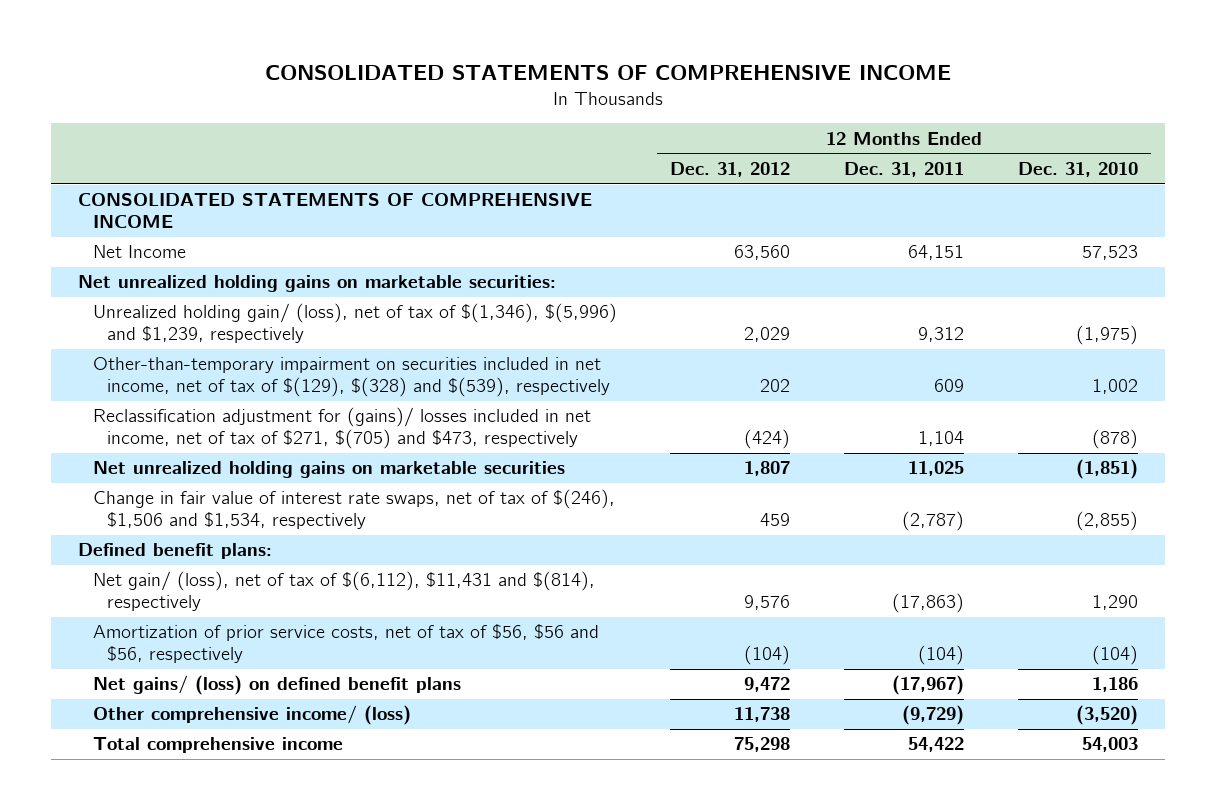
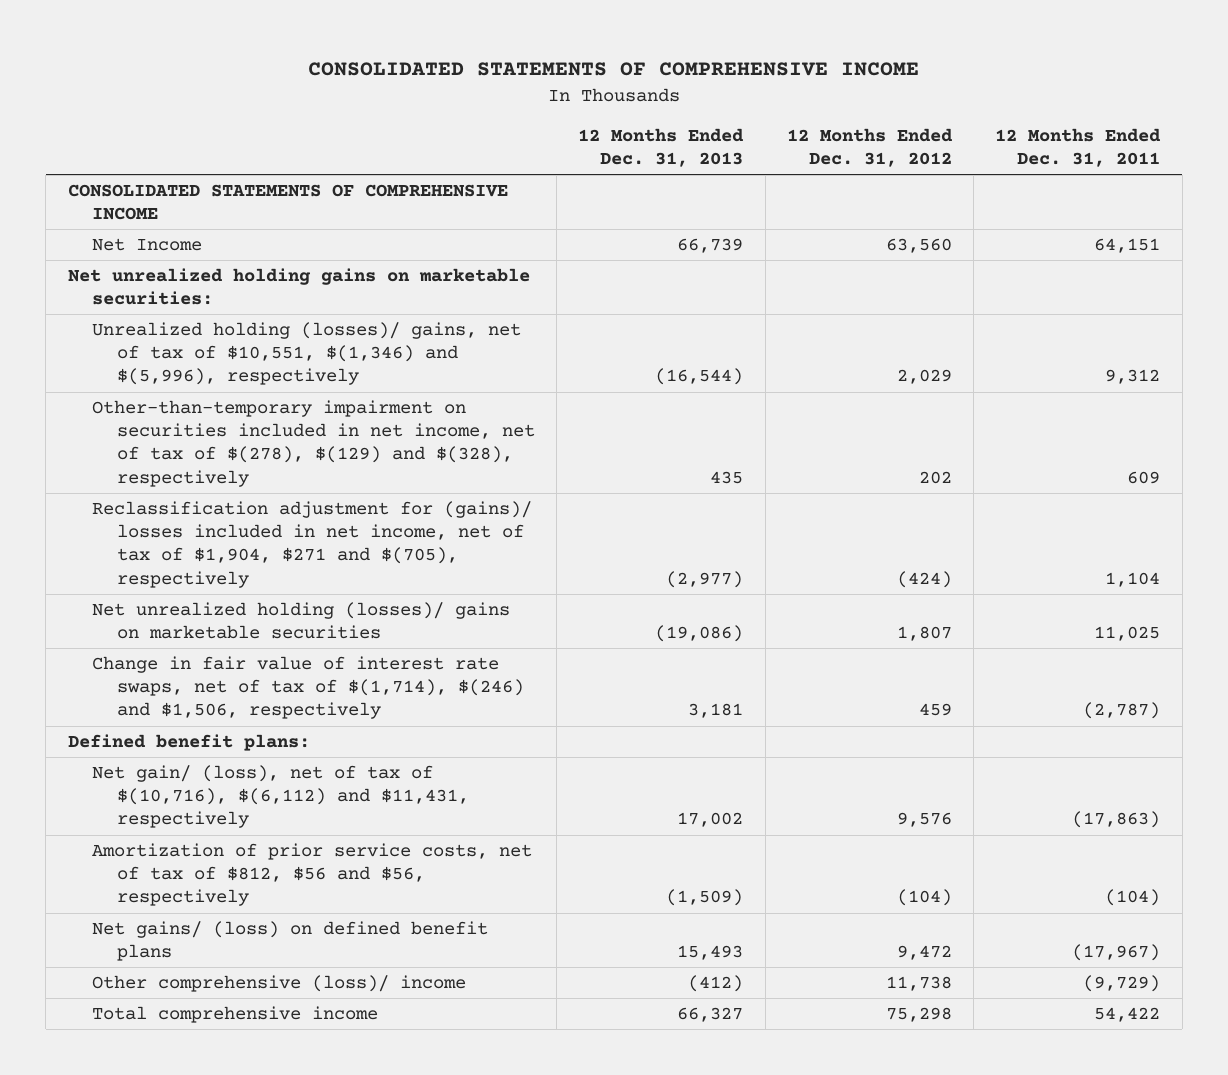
[1017,161,1138,177] Dec. 31, 2010 -> none
none -> [578,127,745,167] 12 Months Ended Dec. 31, 2013
[92,303,617,343] Unrealized holding gain/ (loss), net of tax of $(1,346), $(5,996) and $1,239, respectively -> [92,322,522,386] Unrealized holding (losses)/ gains, net of tax of $10,551, $(1,346) and $(5,996), respectively
[92,357,611,397] Other-than-temporary impairment on securities included in net income, net of tax of $(129), $(328) and $(539), respectively -> [92,400,535,487] Other-than-temporary impairment on securities included in net income, net of tax of $(278), $(129) and $(328), respectively
[92,407,591,449] Reclassification adjustment for (gains)/ losses included in net income, net of tax of $271, $(705) and $473, respectively -> [92,501,533,588] Reclassification adjustment for (gains)/ losses included in net income, net of tax of $1,904, $271 and $(705), respectively
[92,461,565,479] Net unrealized holding gains on marketable securities -> [92,602,511,640] Net unrealized holding (losses)/ gains on marketable securities
[92,489,615,529] Change in fair value of interest rate swaps, net of tax of $(246), $1,506 and $1,534, respectively -> [92,656,524,720] Change in fair value of interest rate swaps, net of tax of $(1,714), $(246) and $1,506, respectively
[92,571,595,611] Net gain/ (loss), net of tax of $(6,112), $11,431 and $(814), respectively -> [92,765,469,829] Net gain/ (loss), net of tax of $(10,716), $(6,112) and $11,431, respectively
[92,624,599,663] Amortization of prior service costs, net of tax of $56, $56 and $56, respectively -> [92,843,533,907] Amortization of prior service costs, net of tax of $812, $56 and $56, respectively
[92,705,411,726] Other comprehensive income/ (loss) -> [92,975,467,993] Other comprehensive (loss)/ income

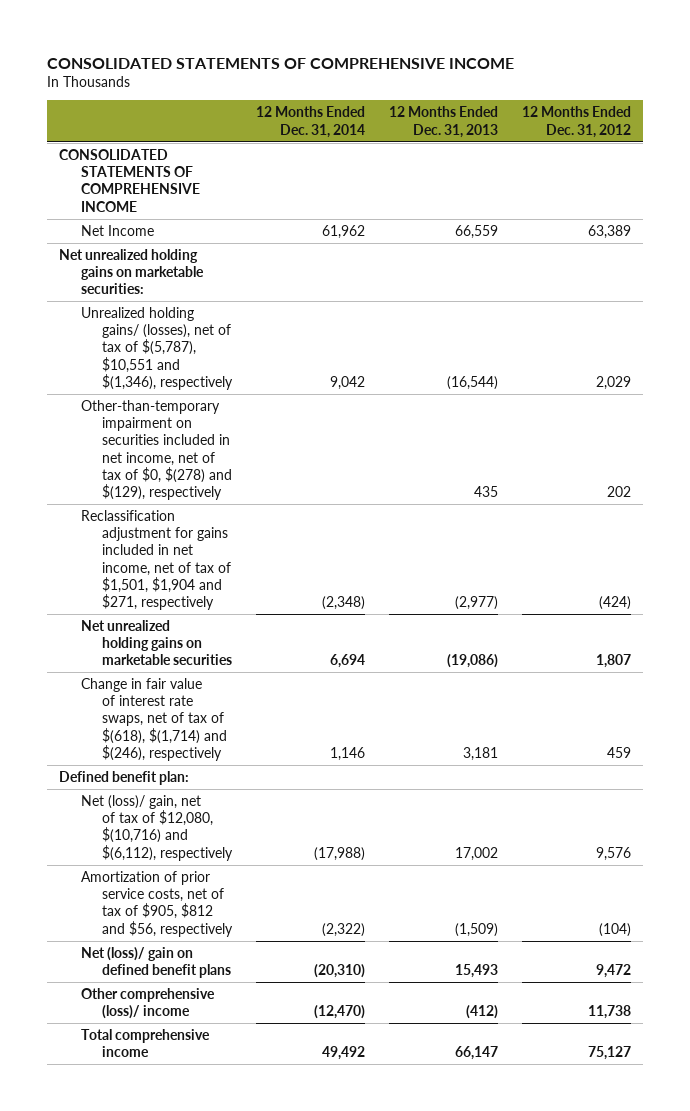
[995,127,1162,167] 12 Months Ended Dec. 31, 2011 -> none
none -> [255,106,365,138] 12 Months Ended Dec. 31, 2014
[677,238,744,254] 66,739 -> [454,224,498,239] 66,559
[885,238,952,254] 63,560 -> [587,224,631,239] 63,389
[92,322,522,386] Unrealized holding (losses)/ gains, net of tax of $10,551, $(1,346) and $(5,996), respectively -> [80,306,233,391] Unrealized holding gains/ (losses), net of tax of $(5,787), $10,551 and $(1,346), respectively
[92,400,535,487] Other-than-temporary impairment on securities included in net income, net of tax of $(278), $(129) and $(328), respectively -> [80,399,232,501] Other-than-temporary impairment on securities included in net income, net of tax of $0, $(278) and $(129), respectively
[92,501,533,588] Reclassification adjustment for (gains)/ losses included in net income, net of tax of $1,904, $271 and $(705), respectively -> [80,509,231,611] Reclassification adjustment for gains included in net income, net of tax of $1,501, $1,904 and $271, respectively
[92,602,511,640] Net unrealized holding (losses)/ gains on marketable securities -> [80,619,232,666] Net unrealized holding gains on marketable securities
[92,656,524,720] Change in fair value of interest rate swaps, net of tax of $(1,714), $(246) and $1,506, respectively -> [80,677,227,762] Change in fair value of interest rate swaps, net of tax of $(618), $(1,714) and $(246), respectively
[67,734,310,752] Defined benefit plans: -> [59,770,190,785] Defined benefit plan:
[92,765,469,829] Net gain/ (loss), net of tax of $(10,716), $(6,112) and $11,431, respectively -> [80,794,233,861] Net (loss)/ gain, net of tax of $12,080, $(10,716) and $(6,112), respectively
[92,843,533,907] Amortization of prior service costs, net of tax of $812, $56 and $56, respectively -> [80,870,233,937] Amortization of prior service costs, net of tax of $905, $812 and $56, respectively
[92,921,489,962] Net gains/ (loss) on defined benefit plans -> [80,946,231,979] Net (loss)/ gain on defined benefit plans
[677,1007,744,1023] 66,327 -> [454,1046,498,1061] 66,147
[885,1007,952,1023] 75,298 -> [587,1046,631,1061] 75,127

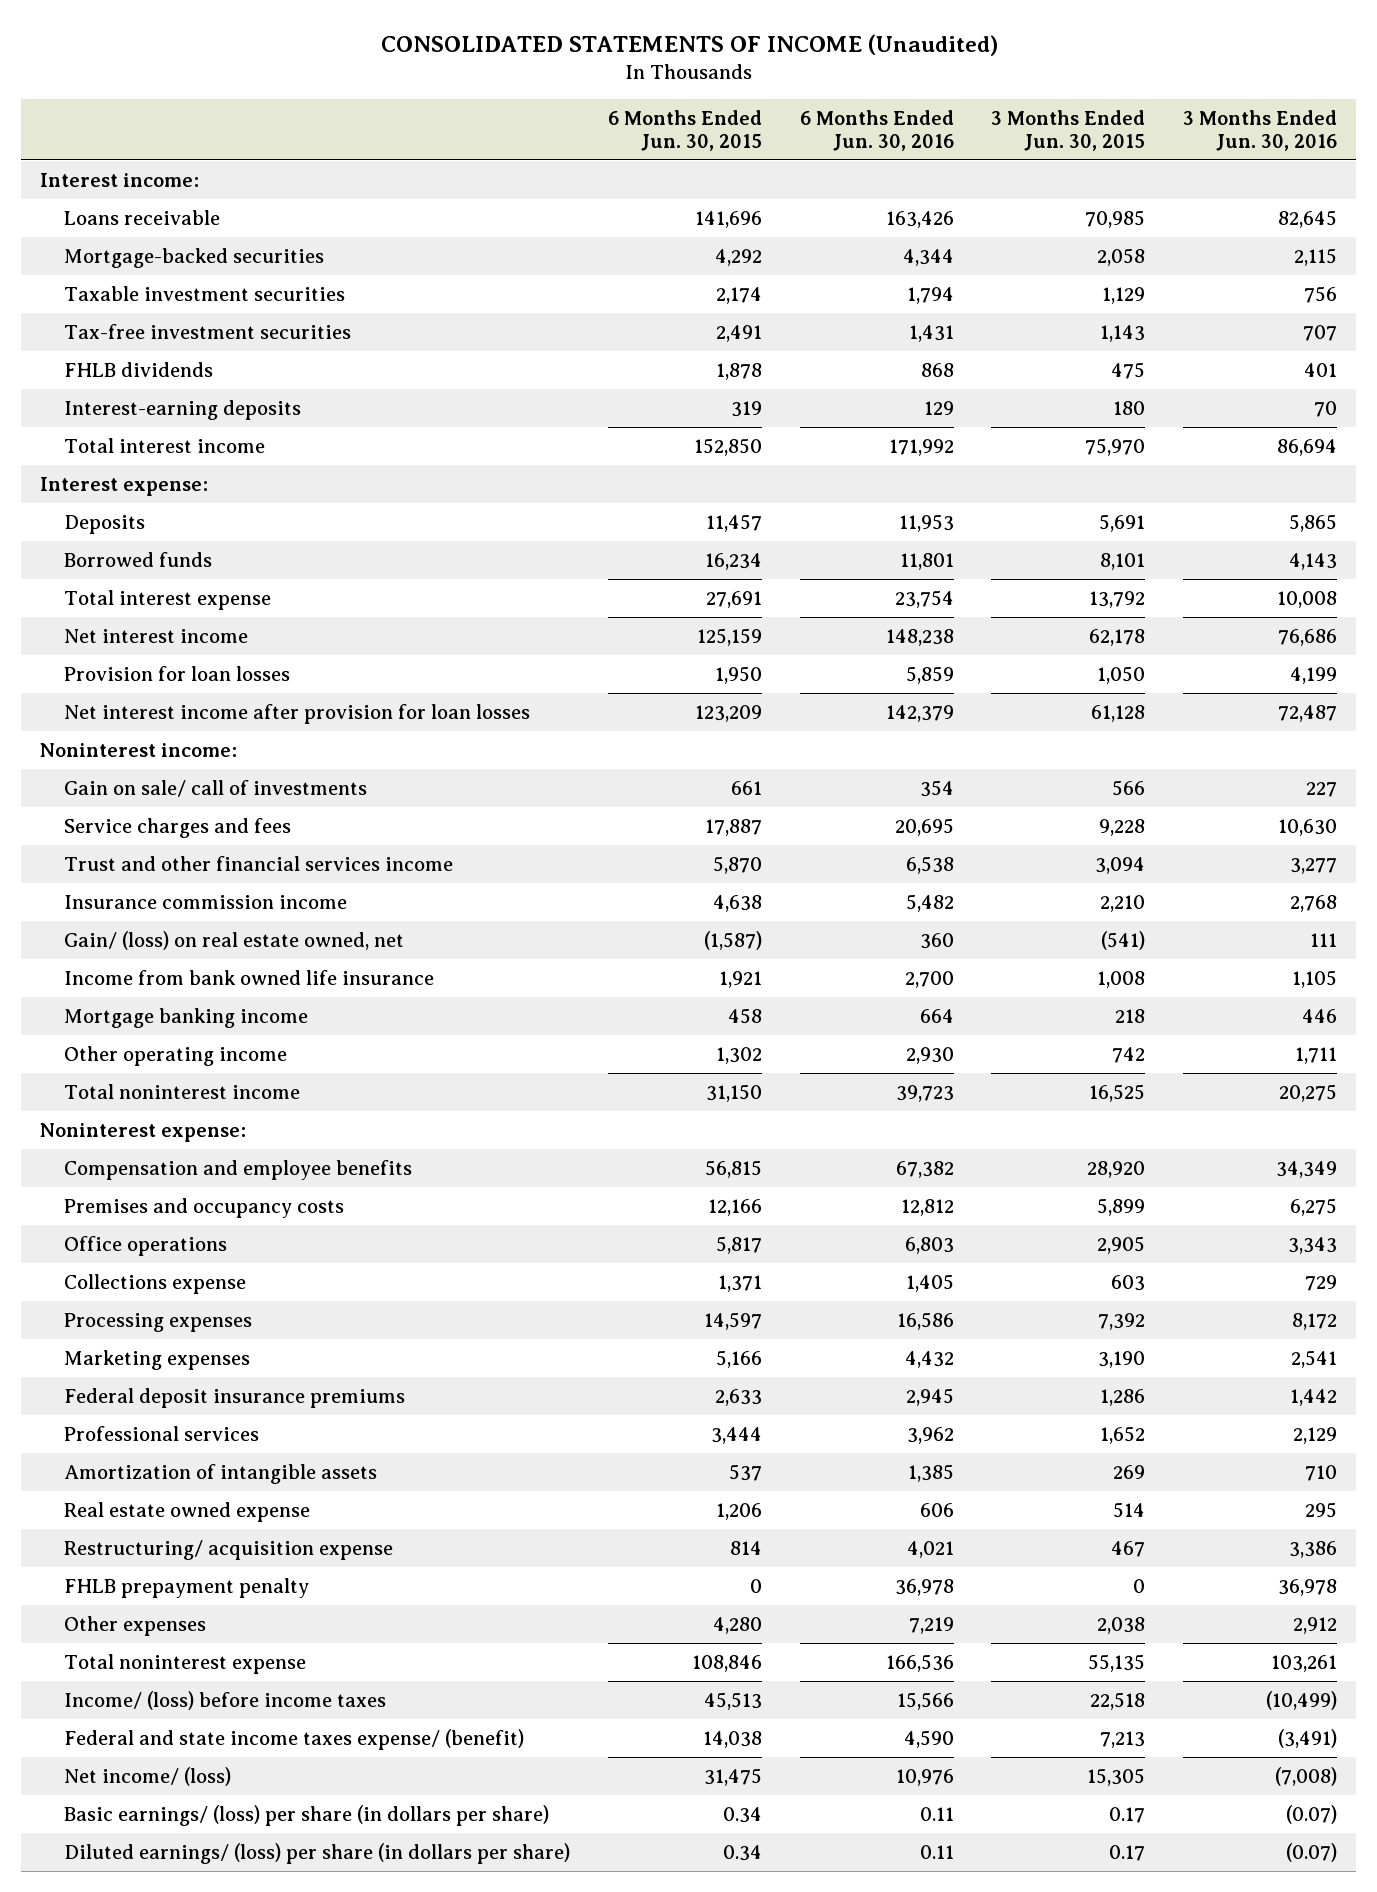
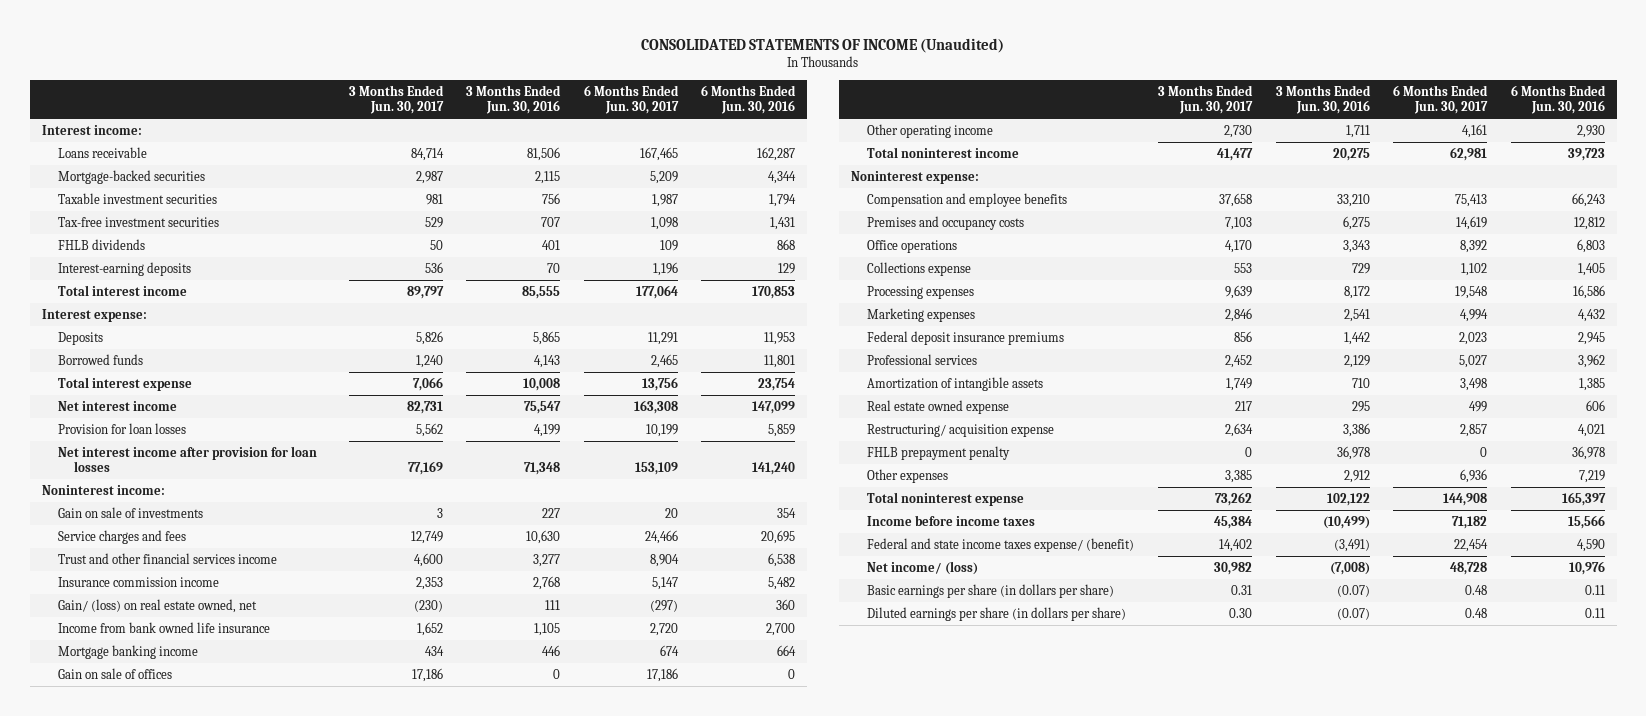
[607,109,762,151] 6 Months Ended Jun. 30, 2015 -> none
[991,109,1146,151] 3 Months Ended Jun. 30, 2015 -> none
none -> [348,85,444,114] 3 Months Ended Jun. 30, 2017
none -> [583,85,679,114] 6 Months Ended Jun. 30, 2017
[885,211,954,229] 163,426 -> [757,147,796,162] 162,287
[1278,210,1338,229] 82,645 -> [527,147,561,162] 81,506
[888,439,954,457] 171,992 -> [752,286,796,300] 170,853
[1277,439,1338,457] 86,694 -> [522,286,561,300] 85,555
[885,629,954,647] 148,238 -> [752,401,796,415] 147,099
[1278,629,1338,647] 76,686 -> [524,401,562,415] 75,547
[885,705,954,723] 142,379 -> [752,461,796,475] 141,240
[1278,705,1338,723] 72,487 -> [524,461,561,475] 71,348
[64,780,368,798] Gain on sale/ call of investments -> [57,507,203,519] Gain on sale of investments
none -> [57,668,172,680] Gain on sale of offices
[895,1161,954,1179] 67,382 -> [1571,193,1605,208] 66,243
[1276,1161,1338,1179] 34,349 -> [1336,194,1370,208] 33,210
[885,1654,954,1673] 166,536 -> [1561,492,1606,507] 165,397
[1271,1655,1338,1673] 103,261 -> [1326,493,1370,507] 102,122
[64,1691,387,1711] Income/ (loss) before income taxes -> [867,515,1036,527] Income before income taxes
[64,1805,550,1827] Basic earnings/ (loss) per share (in dollars per share) -> [867,584,1115,599] Basic earnings per share (in dollars per share)
[64,1843,571,1865] Diluted earnings/ (loss) per share (in dollars per share) -> [867,607,1127,622] Diluted earnings per share (in dollars per share)

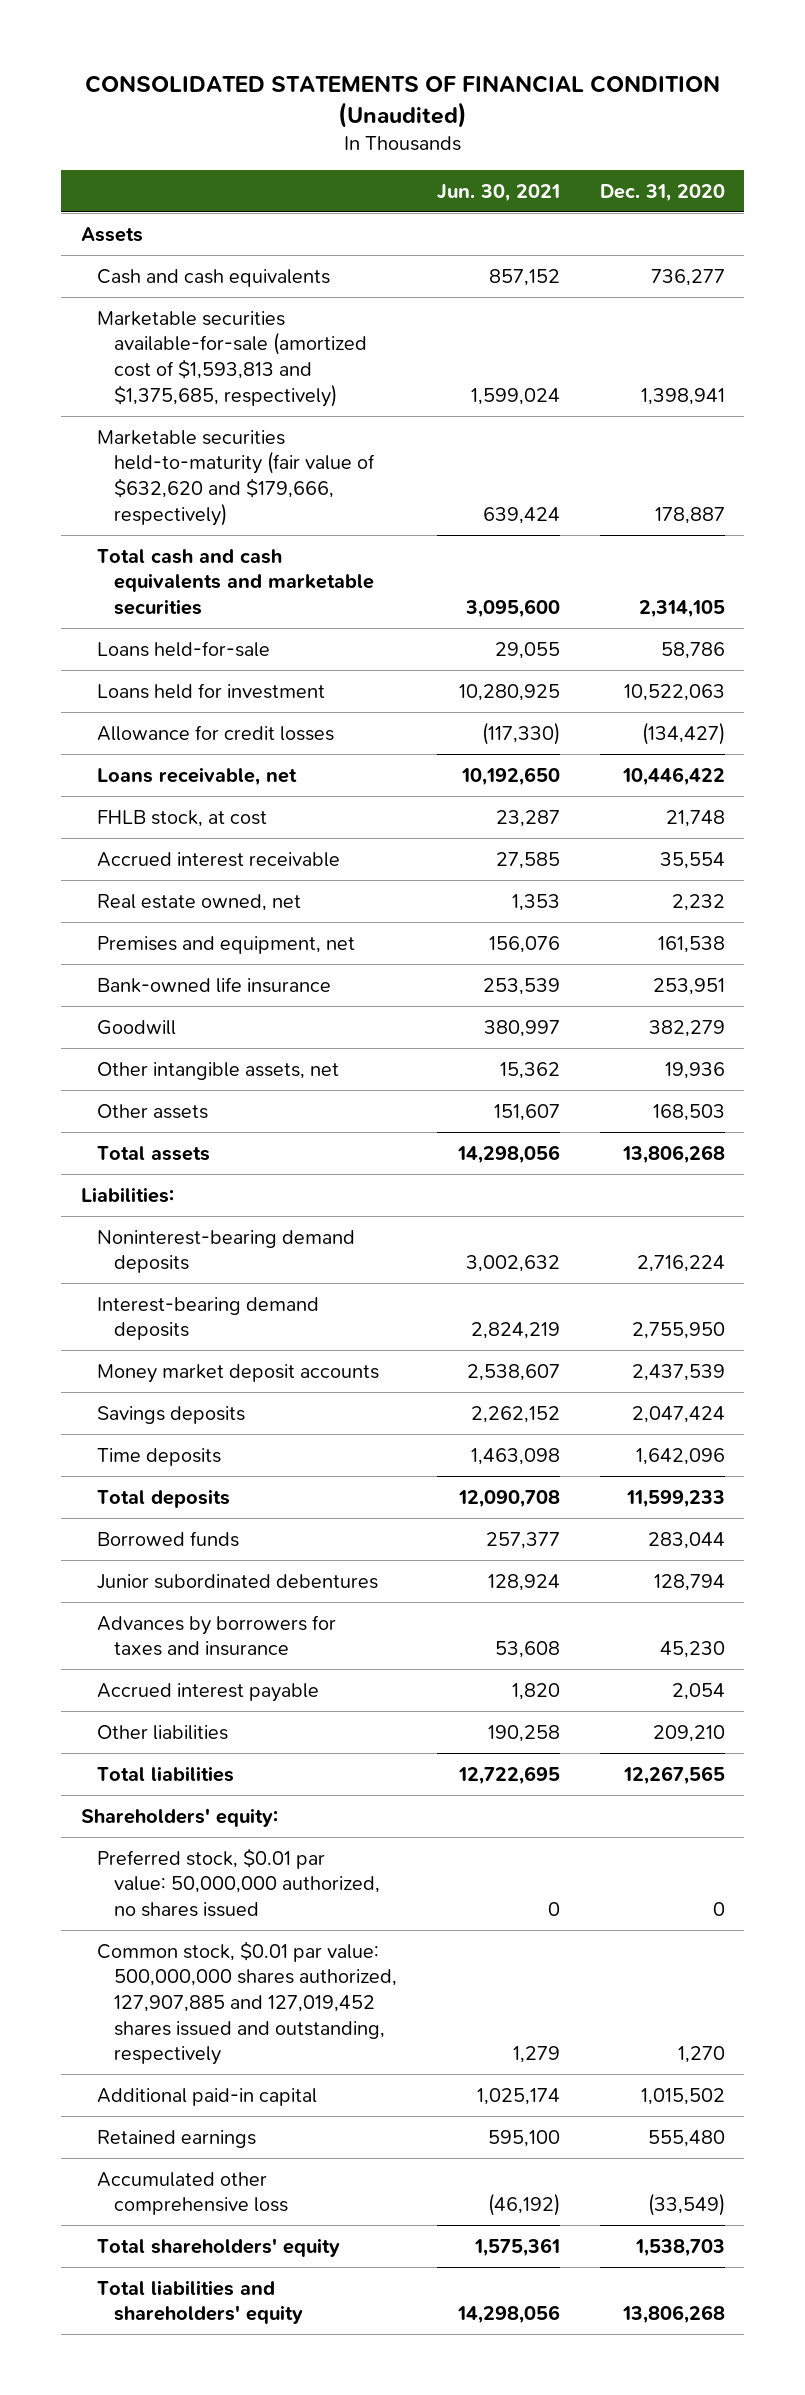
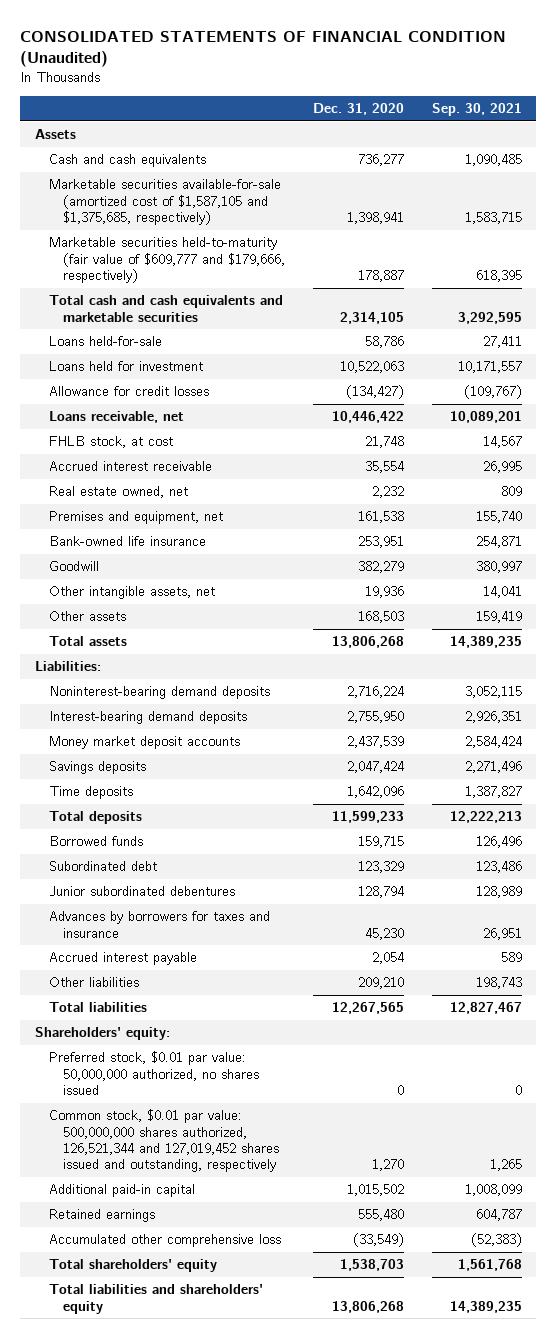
[436,183,560,202] Jun. 30, 2021 -> none
none -> [432,102,523,116] Sep. 30, 2021
[97,310,368,407] Marketable securities available-for-sale (amortized cost of $1,593,813 and $1,375,685, respectively) -> [48,179,281,225] Marketable securities available-for-sale (amortized cost of $1,587,105 and $1,375,685, respectively)
[97,429,376,526] Marketable securities held-to-maturity (fair value of $632,620 and $179,666, respectively) -> [48,237,285,283] Marketable securities held-to-maturity (fair value of $609,777 and $179,666, respectively)
[647,1531,725,1549] 283,044 -> [358,836,405,849] 159,715
none -> [48,861,157,872] Subordinated debt
[97,1940,398,2066] Common stock, $0.01 par value: 500,000,000 shares authorized, 127,907,885 and 127,019,452 shares issued and outstanding, respectively -> [48,1109,279,1173] Common stock, $0.01 par value: 500,000,000 shares authorized, 126,521,344 and 127,019,452 shares issued and outstanding, respectively

